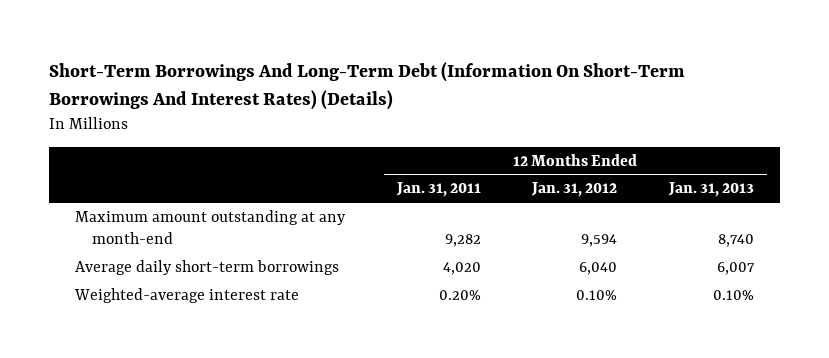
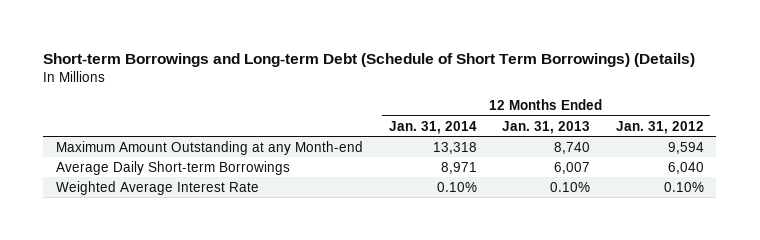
[48,61,685,110] Short-Term Borrowings And Long-Term Debt (Information On Short-Term Borrowings And Interest Rates) (Details) -> [43,53,696,68] Short-term Borrowings and Long-term Debt (Schedule of Short Term Borrowings) (Details)
[395,182,481,198] Jan. 31, 2011 -> none
none -> [388,120,477,134] Jan. 31, 2014
[74,209,346,245] Maximum amount outstanding at any month-end -> [56,140,364,155] Maximum Amount Outstanding at any Month-end
[74,259,339,275] Average daily short-term borrowings -> [56,160,291,175] Average Daily Short-term Borrowings
[73,287,299,303] Weighted-average interest rate -> [56,180,260,195] Weighted Average Interest Rate

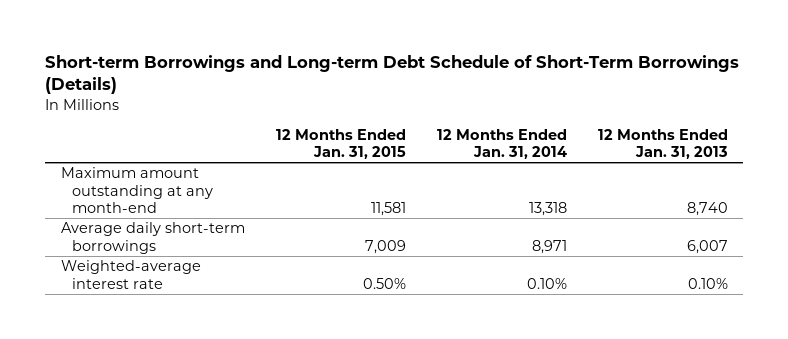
[43,53,696,68] Short-term Borrowings and Long-term Debt (Schedule of Short Term Borrowings) (Details) -> [45,54,740,95] Short-term Borrowings and Long-term Debt Schedule of Short-Term Borrowings (Details)
[615,120,704,134] Jan. 31, 2012 -> none
none -> [275,128,406,159] 12 Months Ended Jan. 31, 2015
[56,140,364,155] Maximum Amount Outstanding at any Month-end -> [60,167,214,213] Maximum amount outstanding at any month-end
[56,160,291,175] Average Daily Short-term Borrowings -> [60,222,245,254] Average daily short-term borrowings
[56,180,260,195] Weighted Average Interest Rate -> [60,260,201,289] Weighted-average interest rate

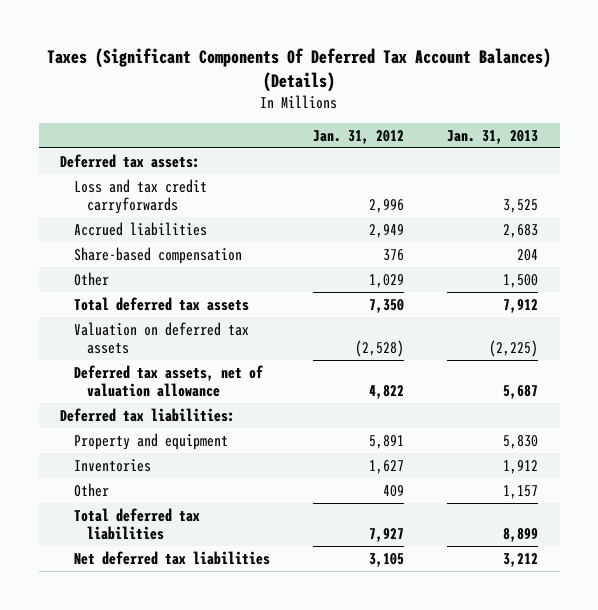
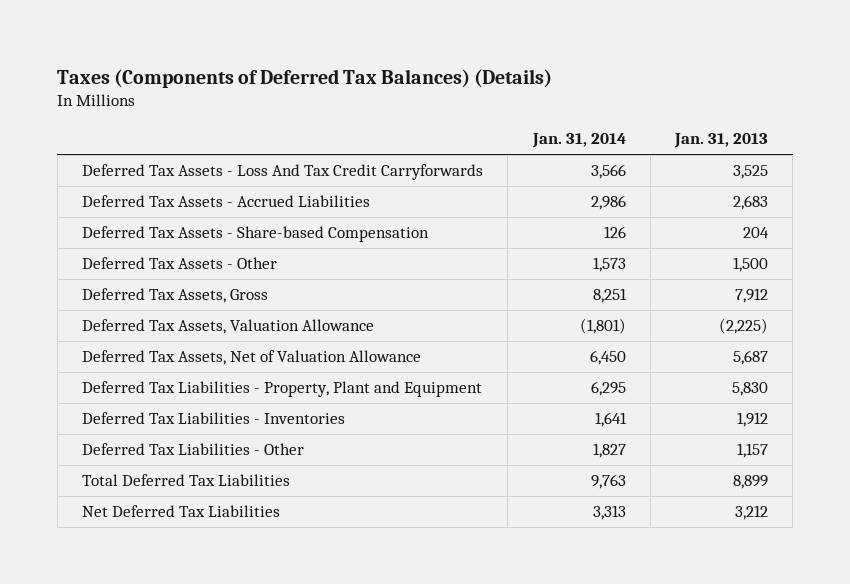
[47,47,552,92] Taxes (Significant Components Of Deferred Tax Account Balances) (Details) -> [57,68,553,88] Taxes (Components of Deferred Tax Balances) (Details)
[312,129,404,144] Jan. 31, 2012 -> none
none -> [531,133,626,149] Jan. 31, 2014
[60,153,201,168] Deferred tax assets: -> none
[60,407,236,422] Deferred tax liabilities: -> none
[73,178,207,214] Loss and tax credit carryforwards -> [82,164,484,181] Deferred Tax Assets - Loss And Tax Credit Carryforwards
[73,221,207,236] Accrued liabilities -> [82,195,371,208] Deferred Tax Assets - Accrued Liabilities
[73,246,242,264] Share-based compensation -> [82,226,430,243] Deferred Tax Assets - Share-based Compensation
[73,271,109,286] Other -> [82,257,278,270] Deferred Tax Assets - Other
[73,296,249,311] Total deferred tax assets -> [82,288,269,304] Deferred Tax Assets, Gross
[73,321,249,354] Valuation on deferred tax assets -> [82,319,375,335] Deferred Tax Assets, Valuation Allowance
[73,364,264,397] Deferred tax assets, net of valuation allowance -> [82,350,422,366] Deferred Tax Assets, Net of Valuation Allowance
[73,432,228,450] Property and equipment -> [82,381,483,398] Deferred Tax Liabilities - Property, Plant and Equipment
[73,458,151,472] Inventories -> [82,412,346,425] Deferred Tax Liabilities - Inventories
[73,482,109,497] Other -> [82,443,305,456] Deferred Tax Liabilities - Other
[73,507,200,540] Total deferred tax liabilities -> [82,474,291,487] Total Deferred Tax Liabilities
[73,550,270,565] Net deferred tax liabilities -> [82,505,281,518] Net Deferred Tax Liabilities

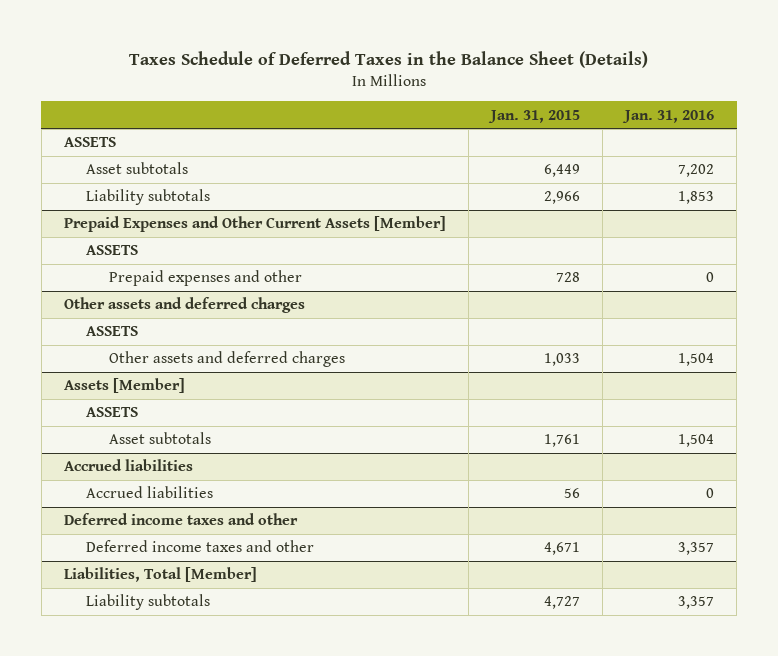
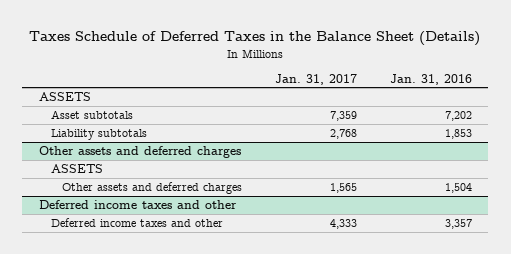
[487,109,580,123] Jan. 31, 2015 -> none
none -> [275,73,358,85] Jan. 31, 2017
[63,216,446,233] Prepaid Expenses and Other Current Assets [Member] -> none
[86,245,139,256] ASSETS -> none
[108,270,302,287] Prepaid expenses and other -> none
[63,378,185,394] Assets [Member] -> none
[86,407,139,418] ASSETS -> none
[108,432,211,445] Asset subtotals -> none
[63,459,193,472] Accrued liabilities -> none
[86,486,214,499] Accrued liabilities -> none
[63,567,257,583] Liabilities, Total [Member] -> none
[86,594,211,611] Liability subtotals -> none

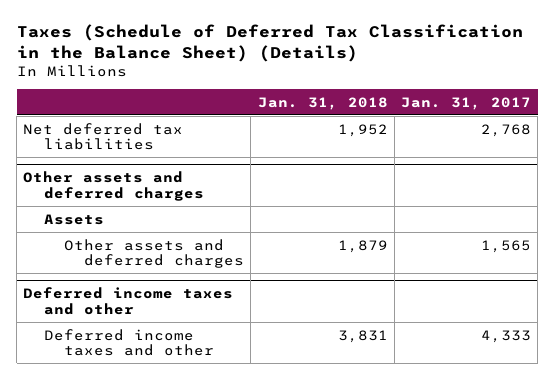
[29,31,481,47] Taxes Schedule of Deferred Taxes in the Balance Sheet (Details) -> [16,24,523,62] Taxes (Schedule of Deferred Tax Classification in the Balance Sheet) (Details)
[389,73,472,85] Jan. 31, 2016 -> none
none -> [257,96,388,110] Jan. 31, 2018
[38,92,91,102] ASSETS -> none
[50,110,133,120] Asset subtotals -> none
[50,129,147,141] Liability subtotals -> [23,122,184,150] Net deferred tax liabilities
[50,164,103,174] ASSETS -> [43,213,104,225] Assets

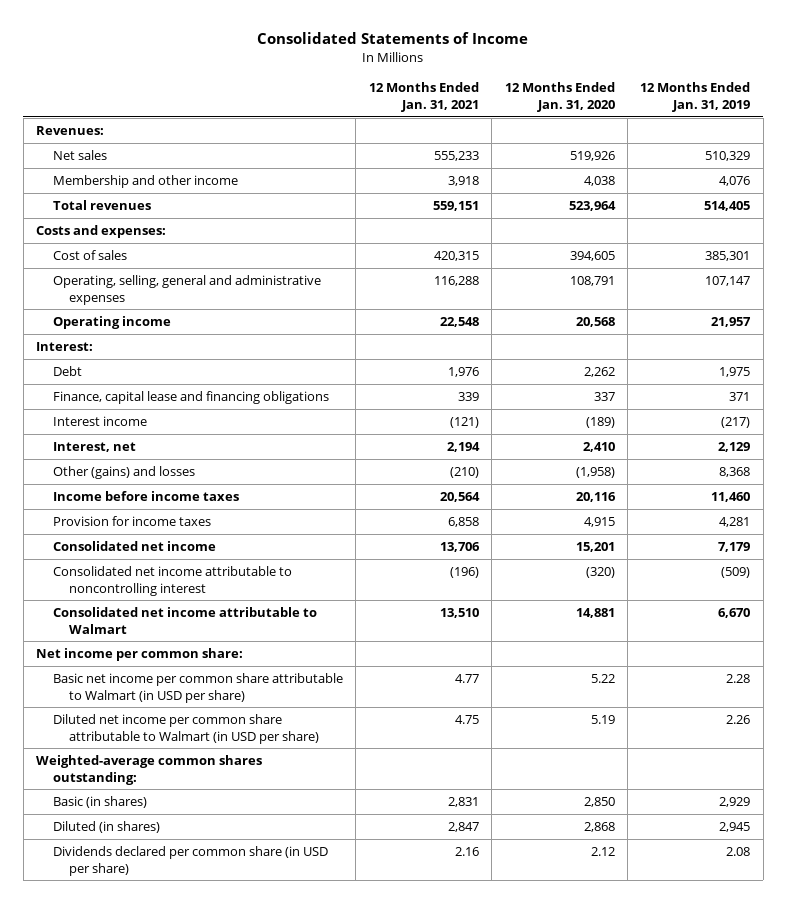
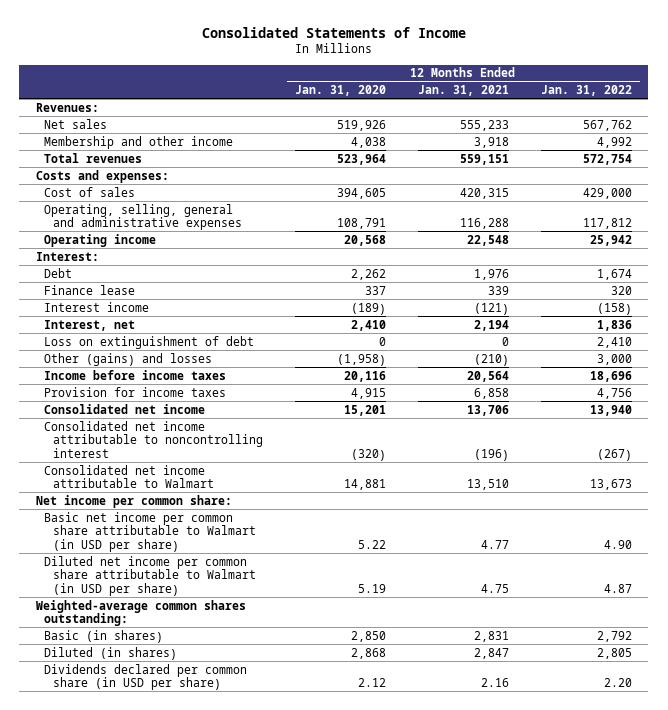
[640,82,751,113] 12 Months Ended Jan. 31, 2019 -> none
none -> [541,85,633,97] Jan. 31, 2022
[52,390,329,404] Finance, capital lease and financing obligations -> [44,284,136,295] Finance lease
none -> [44,335,255,349] Loss on extinguishment of debt

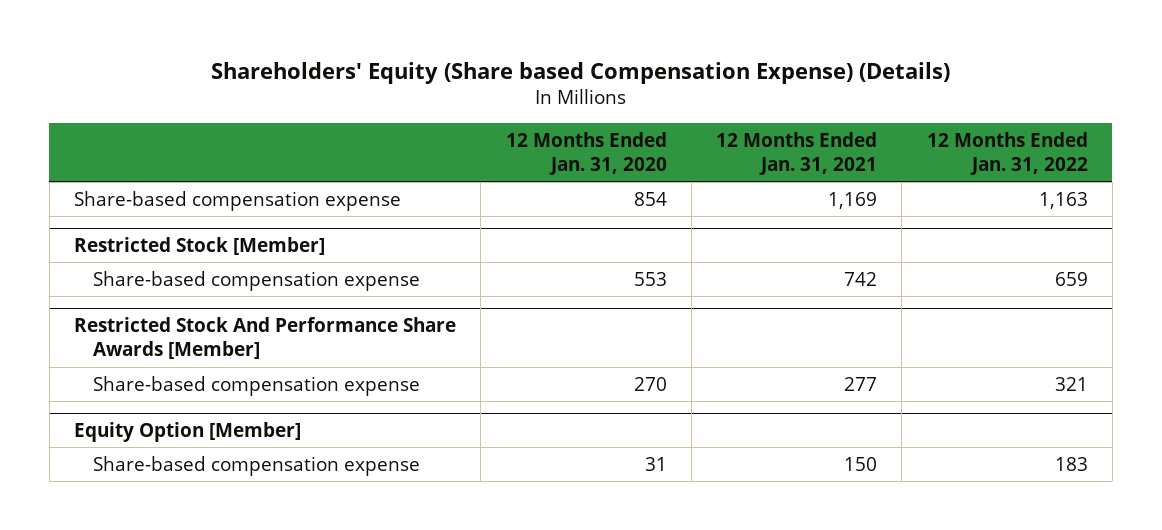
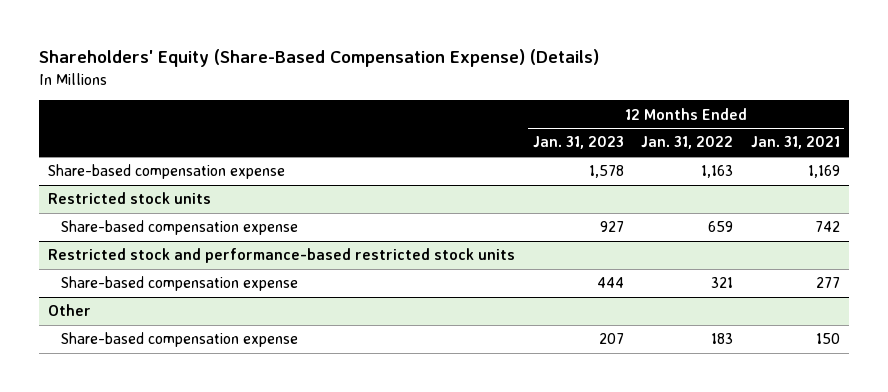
[210,61,950,84] Shareholders' Equity (Share based Compensation Expense) (Details) -> [39,49,600,68] Shareholders' Equity (Share-Based Compensation Expense) (Details)
[505,131,667,176] 12 Months Ended Jan. 31, 2020 -> none
none -> [532,136,624,150] Jan. 31, 2023
[74,236,326,255] Restricted Stock [Member] -> [47,192,211,205] Restricted stock units
[74,316,457,360] Restricted Stock And Performance Share Awards [Member] -> [47,248,515,264] Restricted stock and performance-based restricted stock units
[74,421,302,442] Equity Option [Member] -> [47,304,91,317] Other

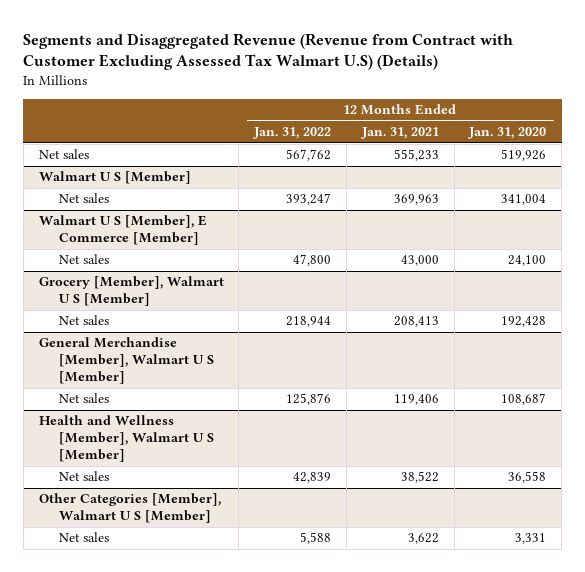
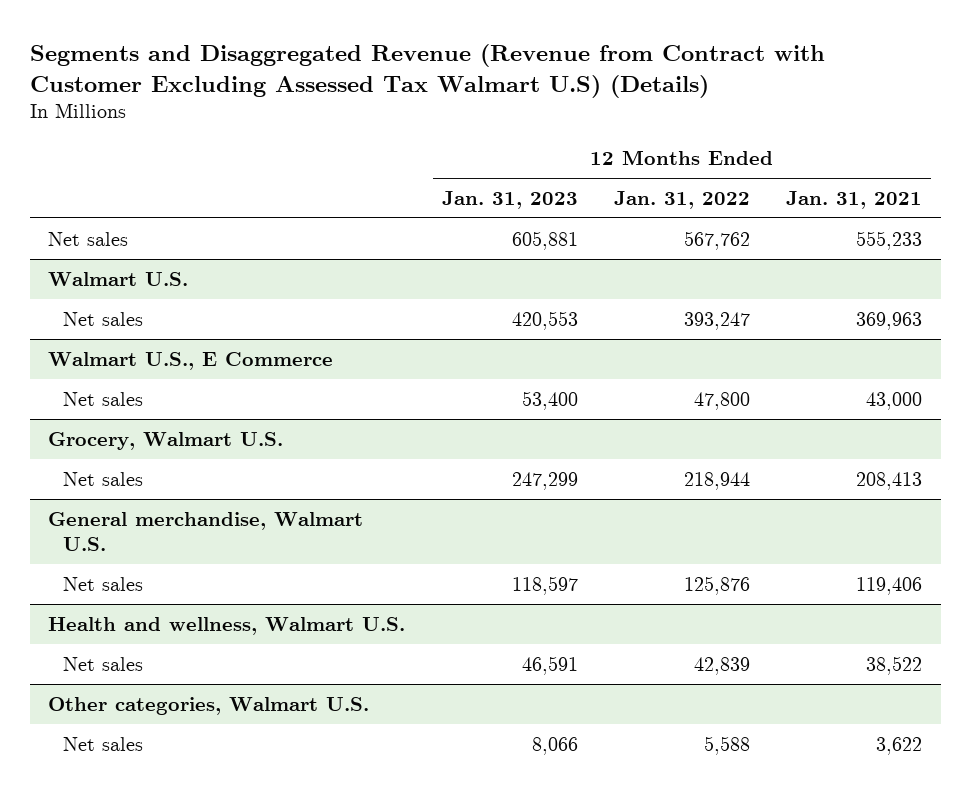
[468,127,547,140] Jan. 31, 2020 -> none
none -> [441,190,578,209] Jan. 31, 2023
[38,171,191,185] Walmart U S [Member] -> [48,271,189,286] Walmart U.S.
[38,215,207,246] Walmart U S [Member], E Commerce [Member] -> [48,351,334,370] Walmart U.S., E Commerce
[38,276,224,307] Grocery [Member], Walmart U S [Member] -> [48,431,284,450] Grocery, Walmart U.S.
[38,337,215,385] General Merchandise [Member], Walmart U S [Member] -> [48,511,364,552] General merchandise, Walmart U.S.
[38,415,215,463] Health and Wellness [Member], Walmart U S [Member] -> [48,616,406,635] Health and wellness, Walmart U.S.
[38,493,221,524] Other Categories [Member], Walmart U S [Member] -> [48,696,370,715] Other categories, Walmart U.S.

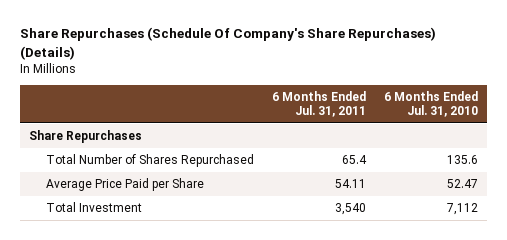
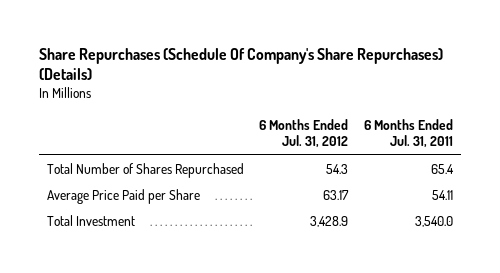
[384,90,479,118] 6 Months Ended Jul. 31, 2010 -> none
none -> [259,118,349,149] 6 Months Ended Jul. 31, 2012
[28,130,142,144] Share Repurchases -> none
[334,203,366,216] 3,540 -> [415,216,454,228] 3,540.0

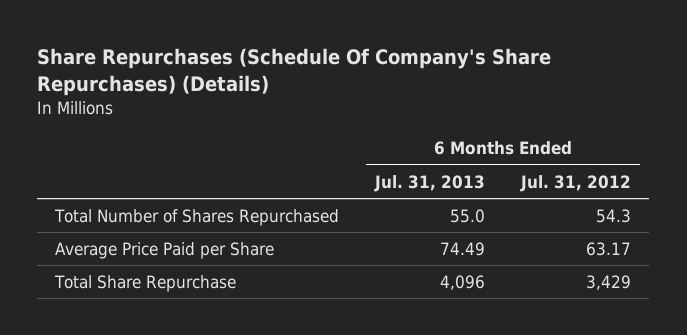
[364,118,454,149] 6 Months Ended Jul. 31, 2011 -> none
none -> [374,174,486,192] Jul. 31, 2013
[46,215,135,227] Total Investment -> [54,274,237,292] Total Share Repurchase
[310,216,349,228] 3,428.9 -> [586,274,632,290] 3,429

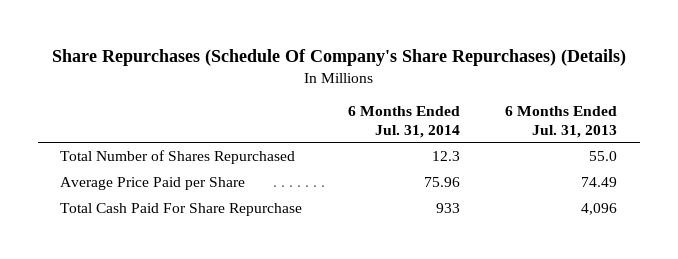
[520,174,632,192] Jul. 31, 2012 -> none
none -> [347,106,460,138] 6 Months Ended Jul. 31, 2014
[54,274,237,292] Total Share Repurchase -> [60,202,303,216] Total Cash Paid For Share Repurchase

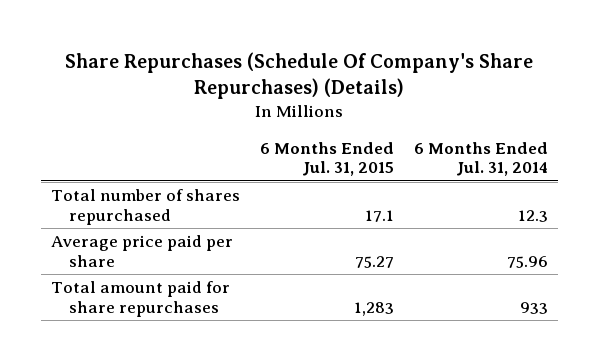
[505,106,618,138] 6 Months Ended Jul. 31, 2013 -> none
none -> [259,141,394,177] 6 Months Ended Jul. 31, 2015
[60,149,296,164] Total Number of Shares Repurchased -> [50,189,240,226] Total number of shares repurchased
[60,176,246,190] Average Price Paid per Share -> [50,235,233,268] Average price paid per share
[60,202,303,216] Total Cash Paid For Share Repurchase -> [50,281,230,318] Total amount paid for share repurchases

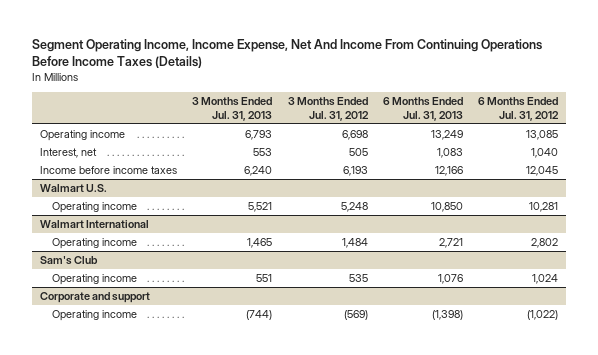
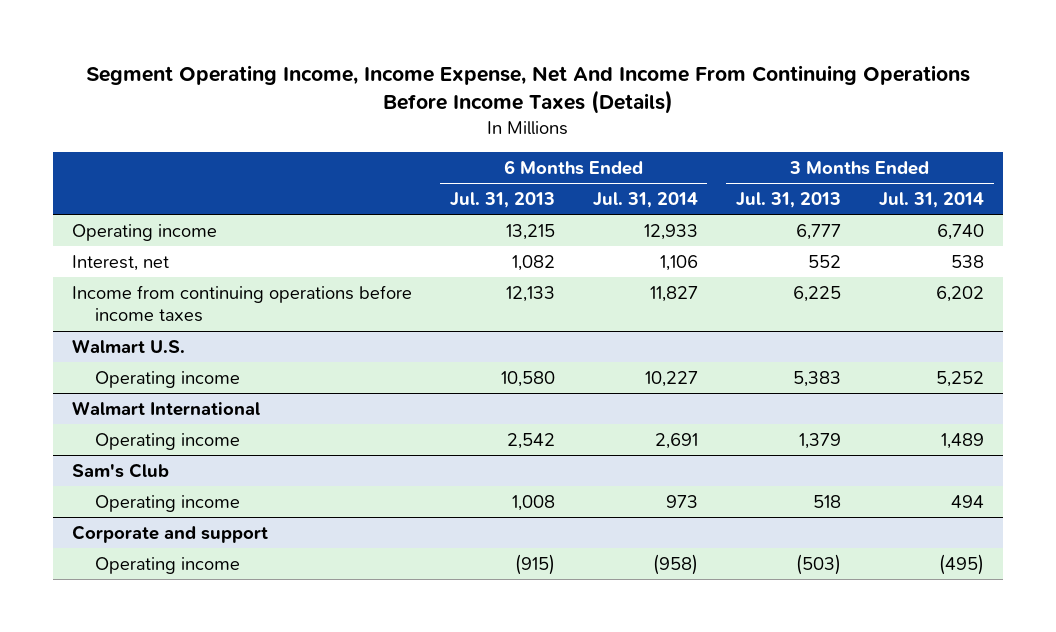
[287,97,369,122] 3 Months Ended Jul. 31, 2012 -> none
[478,97,560,122] 6 Months Ended Jul. 31, 2012 -> none
none -> [592,191,698,208] Jul. 31, 2014
none -> [879,191,985,208] Jul. 31, 2014
[245,129,273,140] 6,793 -> [795,223,841,240] 6,777
[431,129,464,140] 13,249 -> [505,223,555,240] 13,215
[253,147,273,156] 553 -> [807,254,841,268] 552
[437,147,464,158] 1,083 -> [511,254,555,271] 1,082
[39,165,177,174] Income before income taxes -> [71,284,412,323] Income from continuing operations before income taxes
[244,165,273,176] 6,240 -> [792,285,841,302] 6,225
[435,165,464,176] 12,166 -> [505,285,555,302] 12,133
[248,201,273,212] 5,521 -> [792,370,841,387] 5,383
[431,201,464,212] 10,850 -> [500,370,555,387] 10,580
[247,237,273,248] 1,465 -> [798,432,841,449] 1,379
[439,237,464,248] 2,721 -> [506,432,555,449] 2,542
[256,273,273,282] 551 -> [812,494,841,508] 518
[438,273,464,284] 1,076 -> [511,494,555,511] 1,008
[246,309,273,320] (744) -> [795,553,841,575] (503)
[432,309,464,320] (1,398) -> [514,553,555,575] (915)

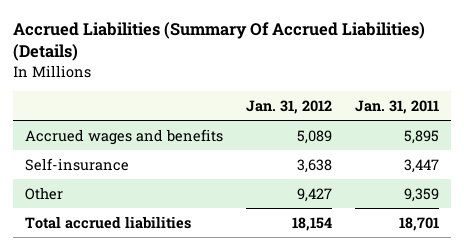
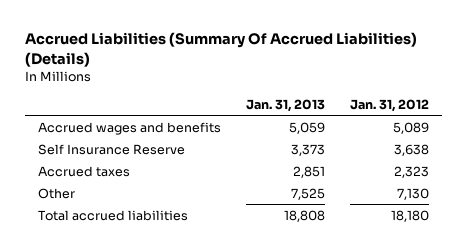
[355,99,440,114] Jan. 31, 2011 -> none
none -> [245,98,325,112] Jan. 31, 2013
[24,157,129,171] Self-insurance -> [37,143,185,155] Self Insurance Reserve
none -> [37,165,130,177] Accrued taxes
[296,187,332,202] 9,427 -> [397,187,430,200] 7,130
[291,216,332,231] 18,154 -> [391,209,430,222] 18,180

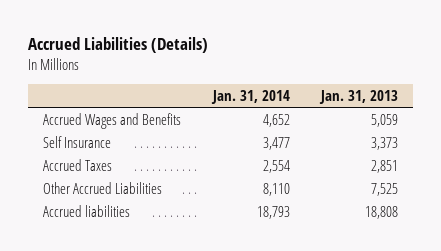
[24,32,417,67] Accrued Liabilities (Summary Of Accrued Liabilities) (Details) -> [27,37,208,54] Accrued Liabilities (Details)
[350,98,430,112] Jan. 31, 2012 -> none
none -> [210,89,290,104] Jan. 31, 2014
[37,121,221,135] Accrued wages and benefits -> [43,112,182,129] Accrued Wages and Benefits
[37,143,185,155] Self Insurance Reserve -> [43,135,112,148] Self Insurance
[37,165,130,177] Accrued taxes -> [43,158,113,171] Accrued Taxes
[37,187,75,199] Other -> [43,181,163,194] Other Accrued Liabilities
[37,209,188,221] Total accrued liabilities -> [43,204,131,217] Accrued liabilities

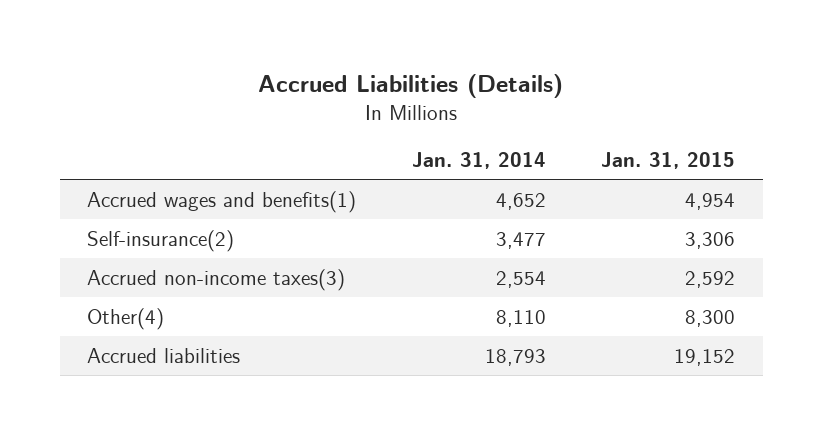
[318,89,398,104] Jan. 31, 2013 -> none
none -> [600,152,735,170] Jan. 31, 2015
[43,112,182,129] Accrued Wages and Benefits -> [87,190,357,213] Accrued wages and benefits(1)
[43,135,112,148] Self Insurance -> [87,229,235,252] Self-insurance(2)
[43,158,113,171] Accrued Taxes -> [87,268,346,291] Accrued non-income taxes(3)
[43,181,163,194] Other Accrued Liabilities -> [87,307,165,330] Other(4)

